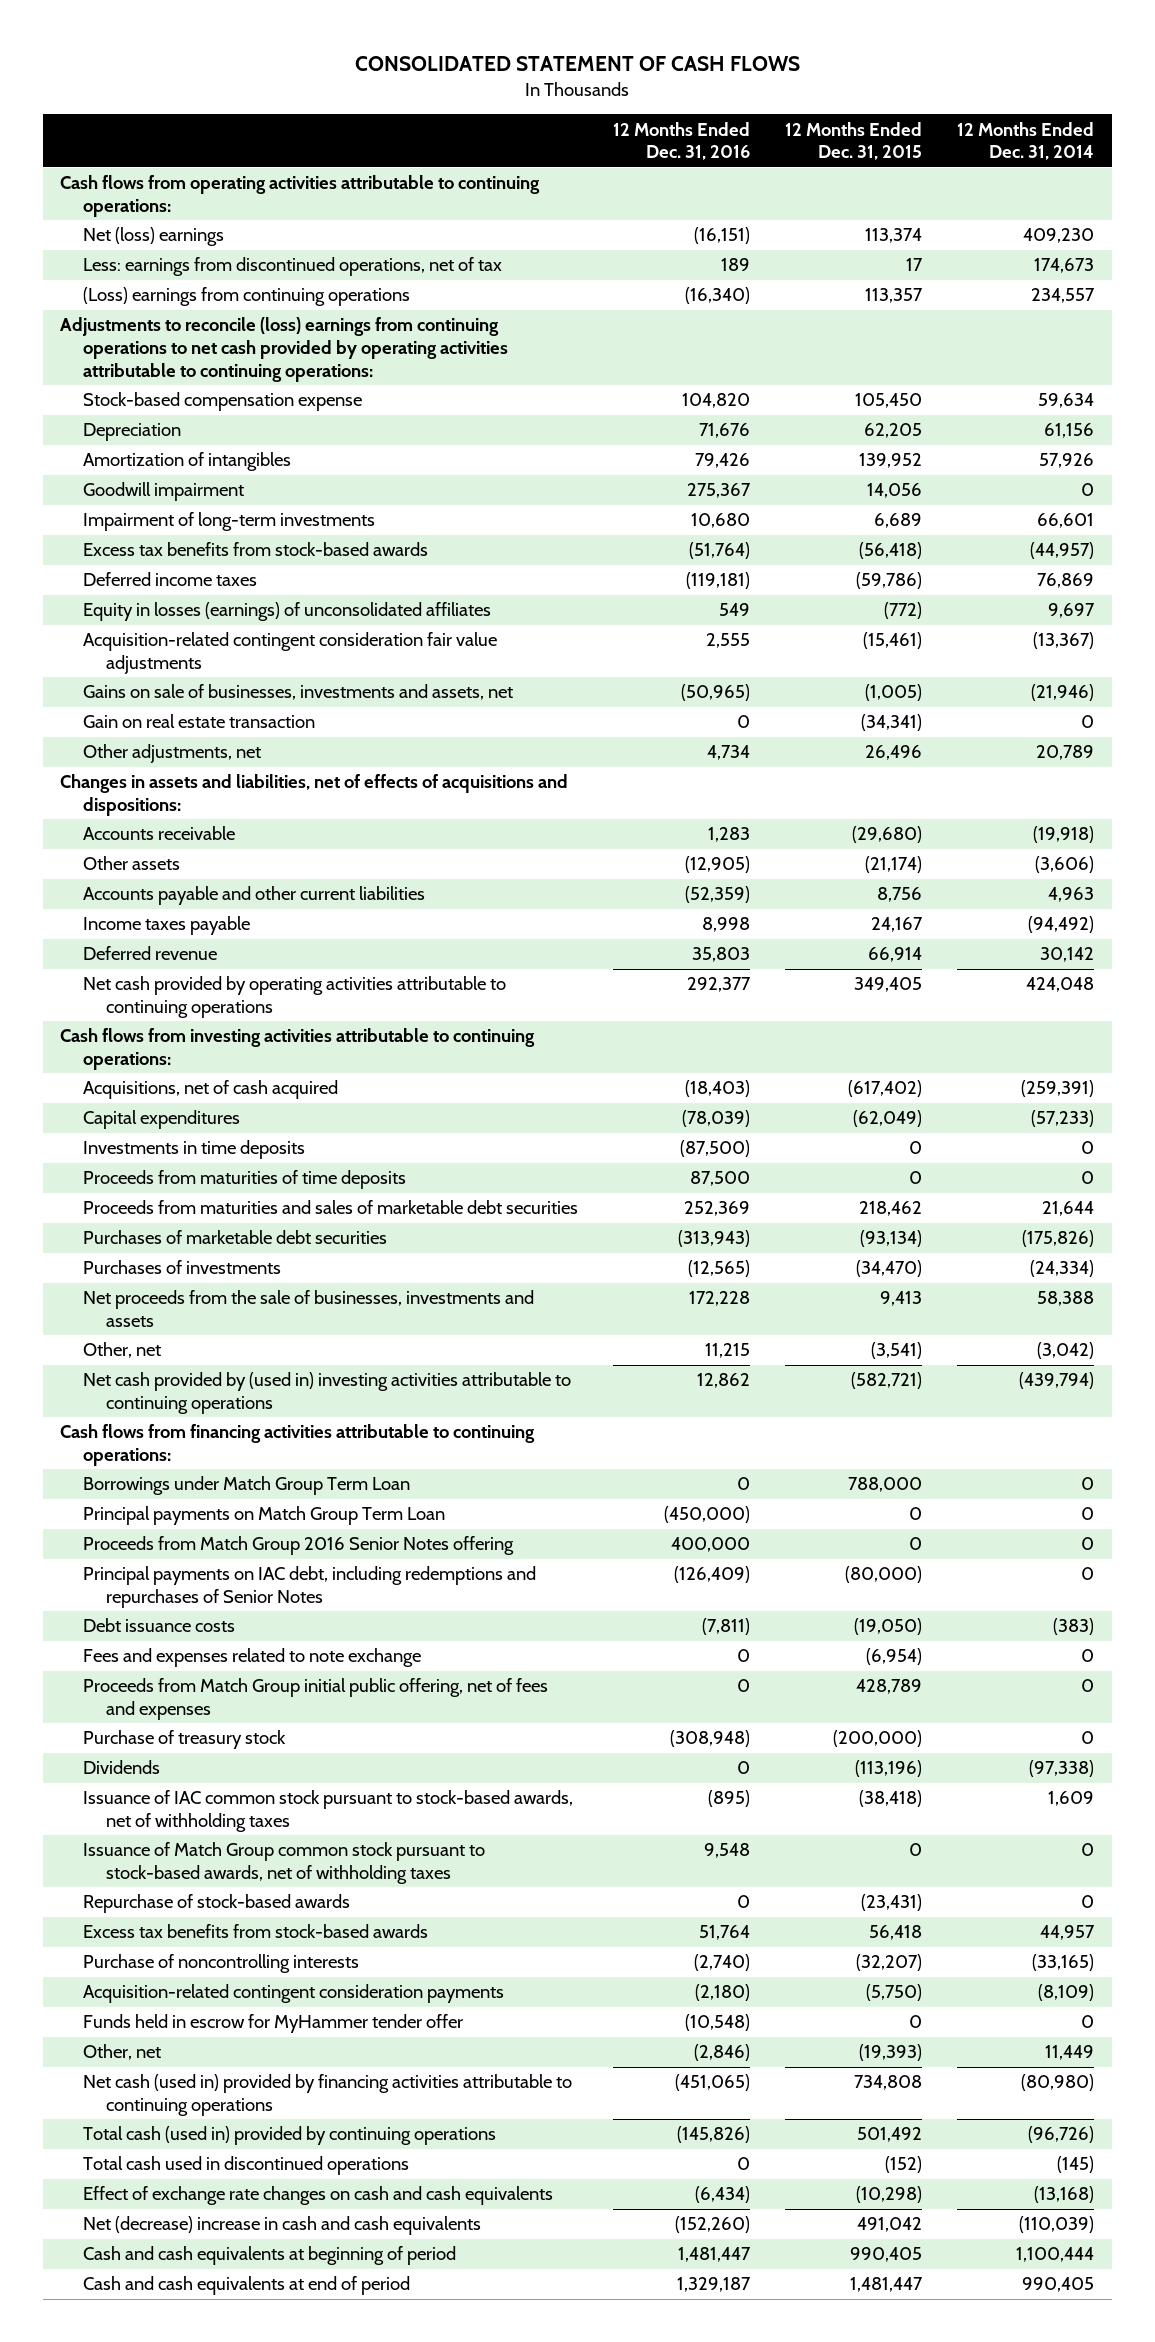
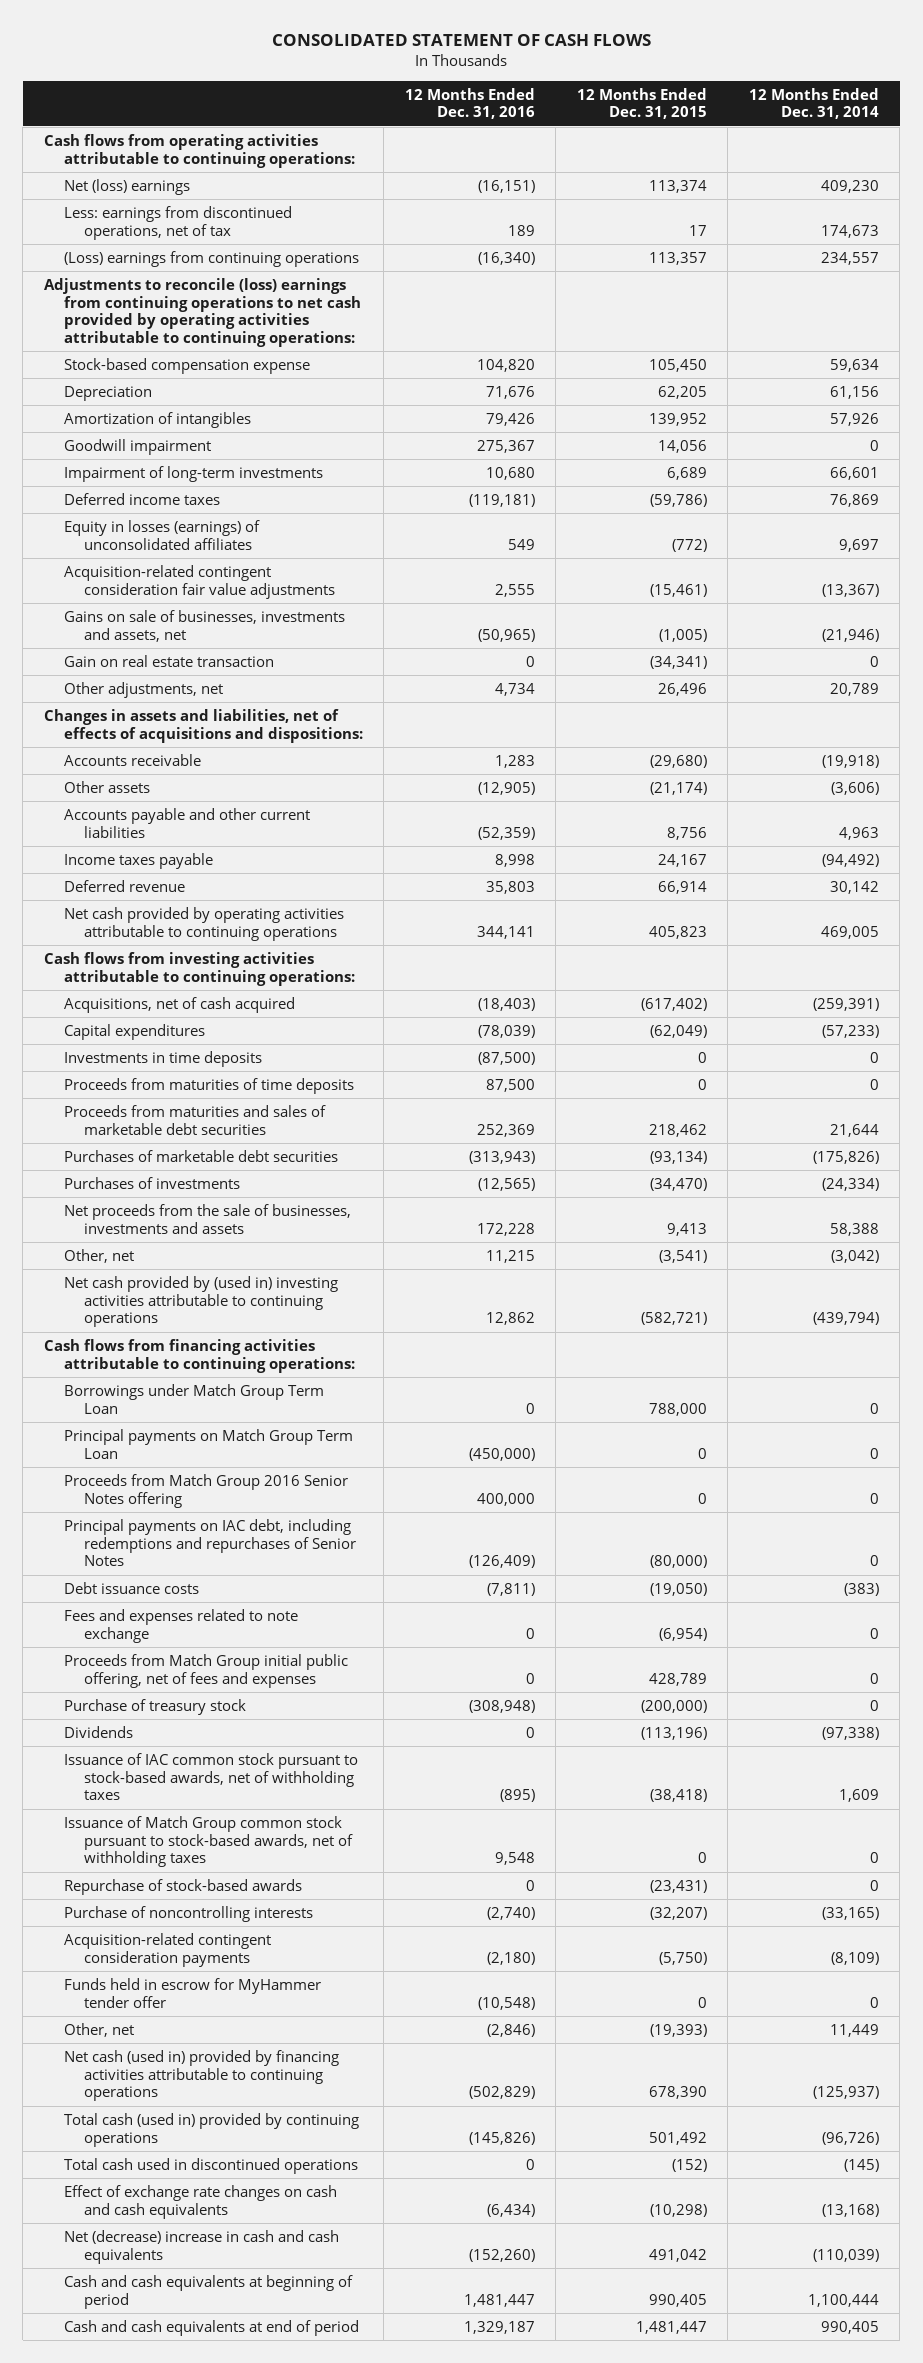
[83,542,429,557] Excess tax benefits from stock-based awards -> none
[687,977,752,993] 292,377 -> [476,925,535,939] 344,141
[854,977,923,993] 349,405 -> [648,925,707,939] 405,823
[1026,977,1095,993] 424,048 -> [820,925,879,939] 469,005
[83,1924,429,1939] Excess tax benefits from stock-based awards -> none
[675,2074,751,2092] (451,065) -> [468,2086,535,2100] (502,829)
[854,2075,923,2091] 734,808 -> [648,2086,707,2100] 678,390
[1021,2074,1095,2092] (80,980) -> [812,2086,879,2100] (125,937)

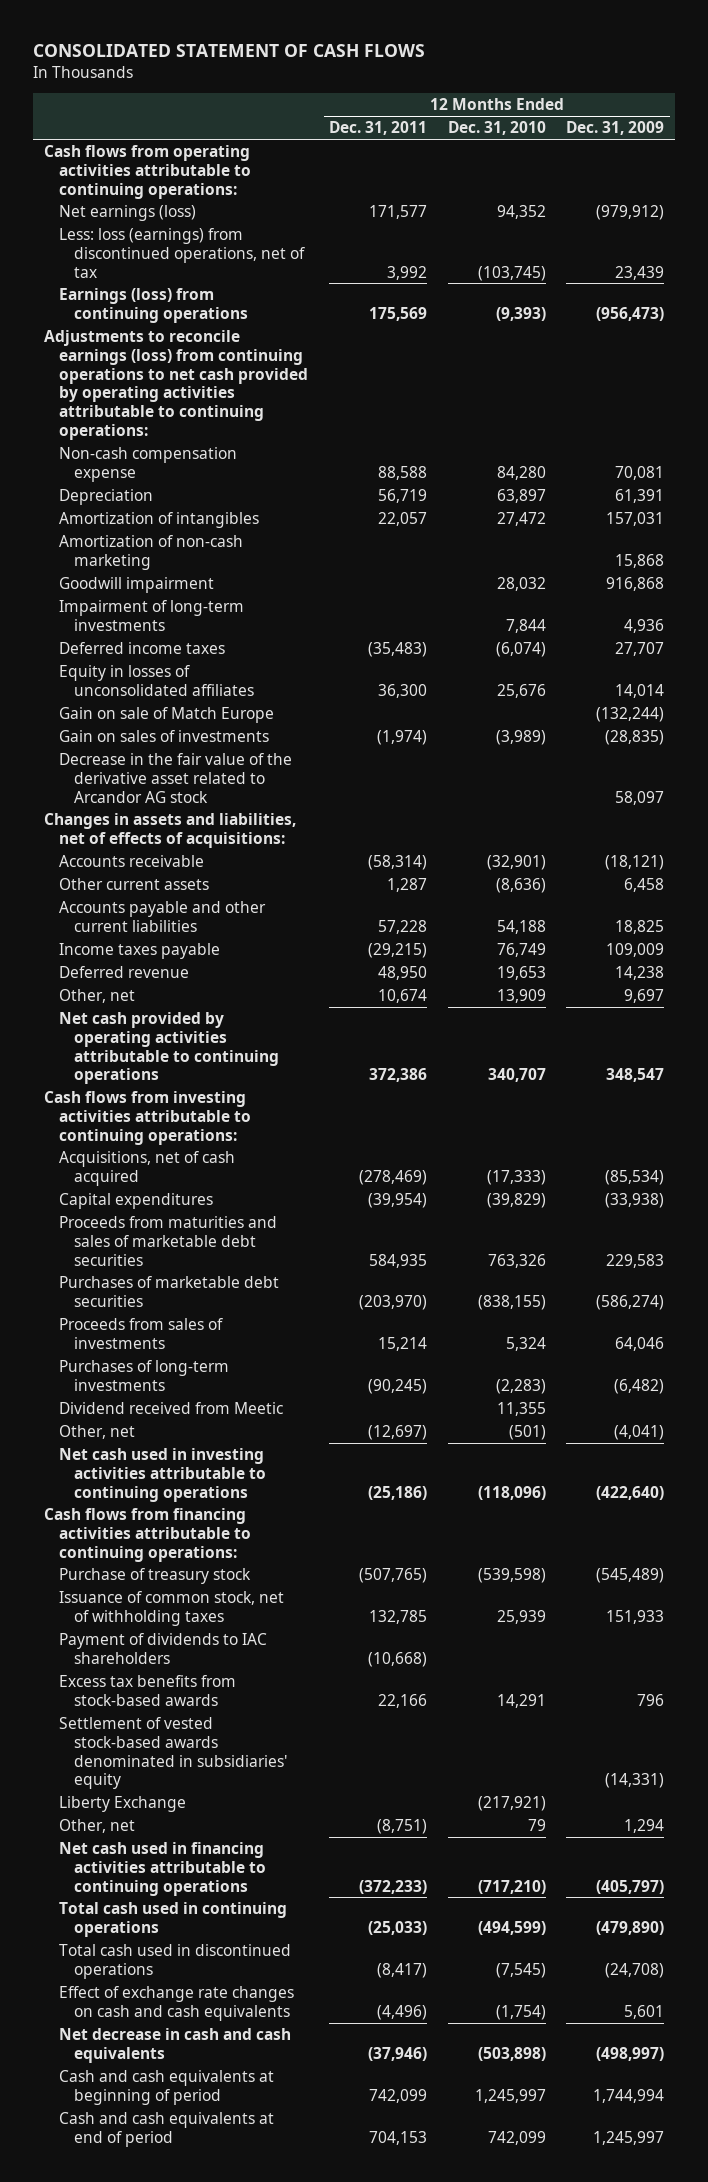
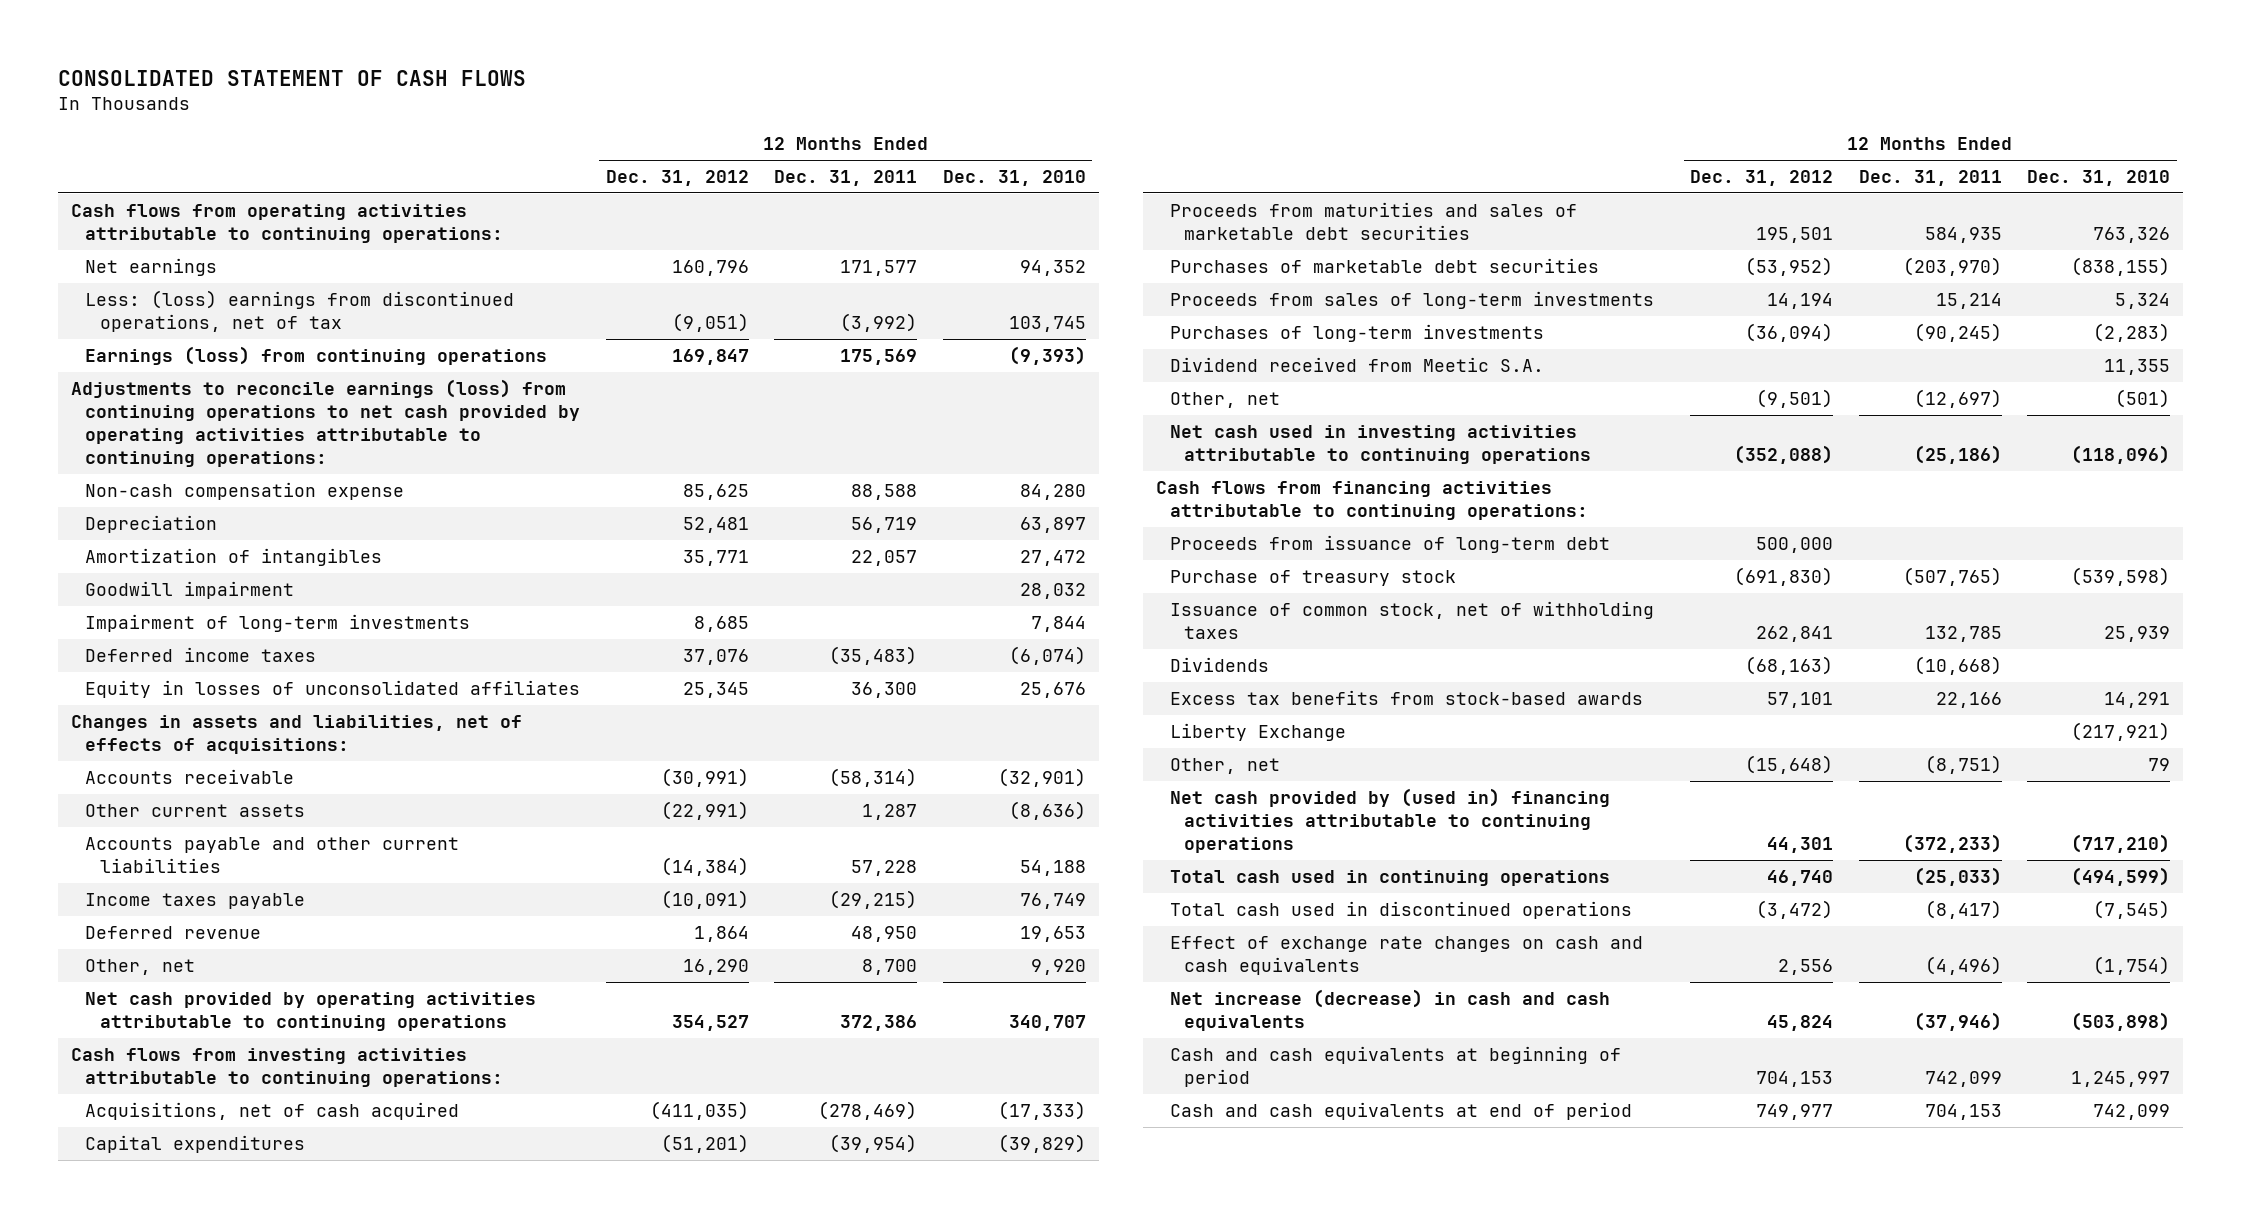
[566,121,665,136] Dec. 31, 2009 -> none
none -> [605,169,749,186] Dec. 31, 2012
[58,204,196,221] Net earnings (loss) -> [85,257,218,276] Net earnings
[58,227,305,278] Less: loss (earnings) from discontinued operations, net of tax -> [85,289,515,332] Less: (loss) earnings from discontinued operations, net of tax
[386,265,427,280] 3,992 -> [840,312,918,332] (3,992)
[477,265,546,281] (103,745) -> [1008,315,1086,332] 103,745
[58,534,243,570] Amortization of non-cash marketing -> none
[58,706,274,723] Gain on sale of Match Europe -> none
[58,729,269,742] Gain on sales of investments -> none
[58,752,292,803] Decrease in the fair value of the derivative asset related to Arcandor AG stock -> none
[377,988,427,1003] 10,674 -> [862,958,918,975] 8,700
[496,988,546,1003] 13,909 -> [1030,958,1086,975] 9,920
[58,1317,223,1349] Proceeds from sales of investments -> [1169,290,1654,309] Proceeds from sales of long-term investments
[58,1401,283,1414] Dividend received from Meetic -> [1169,356,1544,372] Dividend received from Meetic S.A.
none -> [1169,534,1610,553] Proceeds from issuance of long-term debt
[58,1632,267,1664] Payment of dividends to IAC shareholders -> [1169,656,1269,672] Dividends
[58,1716,287,1790] Settlement of vested stock-based awards denominated in subsidiaries' equity -> none
[58,1841,266,1896] Net cash used in financing activities attributable to continuing operations -> [1169,787,1610,853] Net cash provided by (used in) financing activities attributable to continuing operations
[58,2027,291,2063] Net decrease in cash and cash equivalents -> [1169,988,1610,1031] Net increase (decrease) in cash and cash equivalents

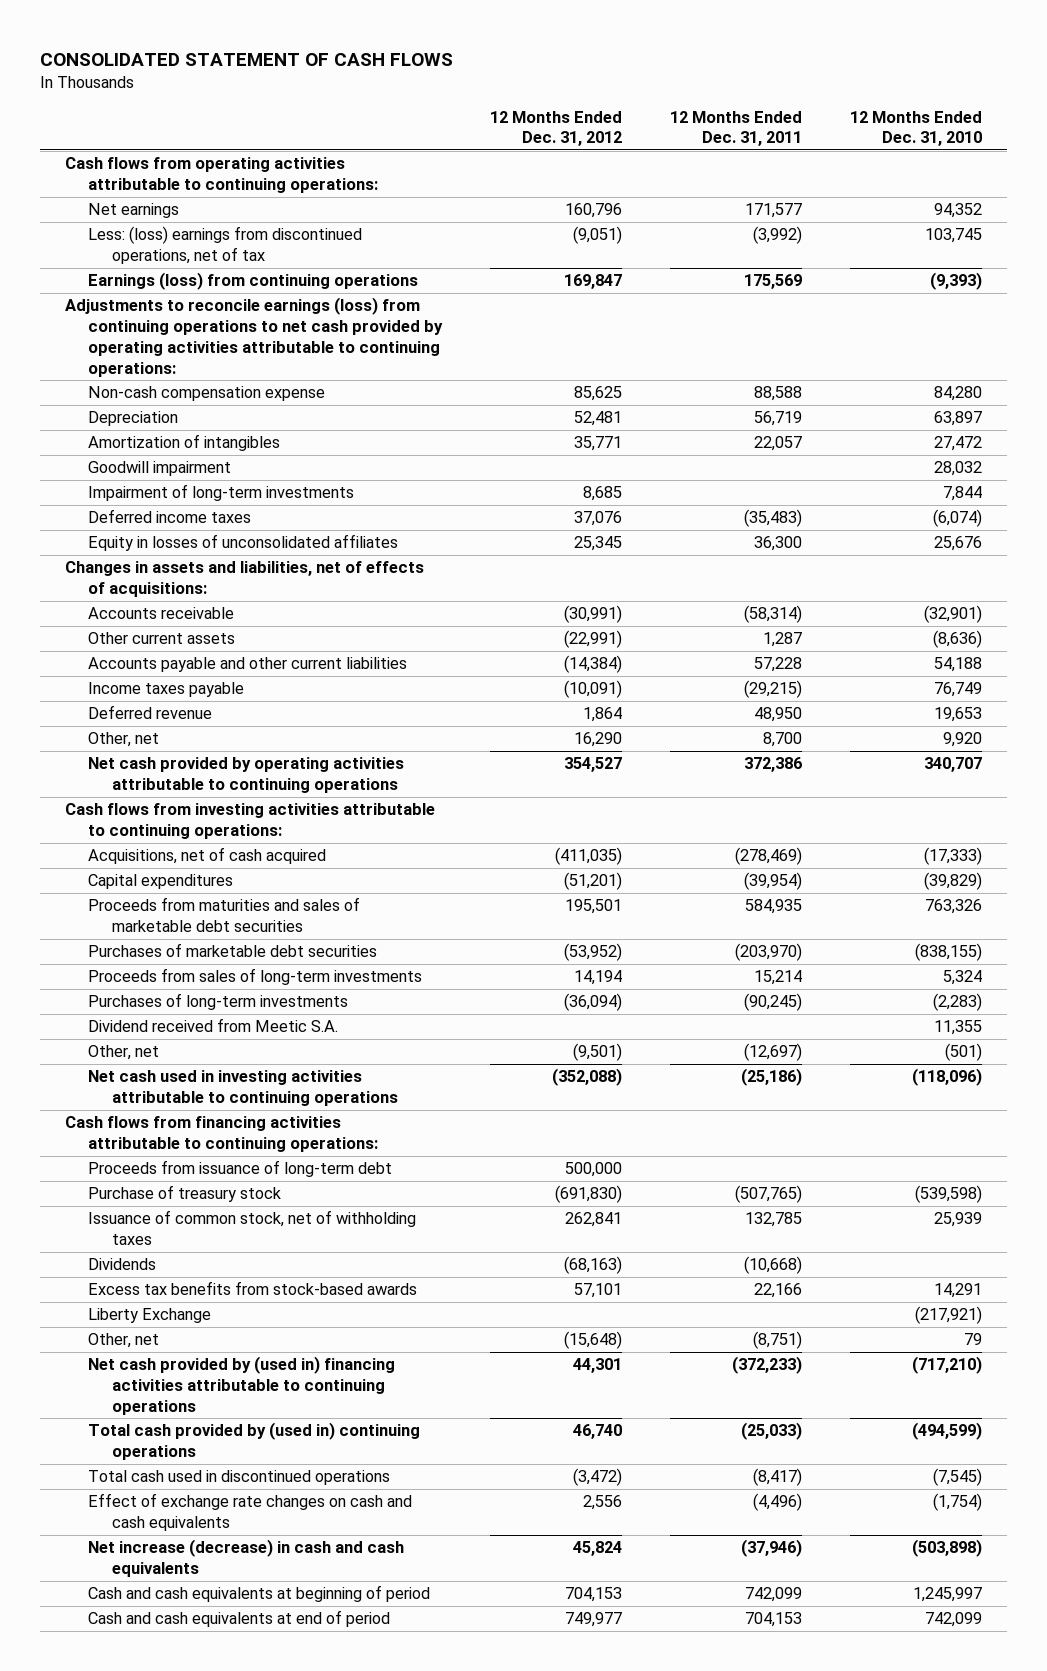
[1169,869,1610,886] Total cash used in continuing operations -> [88,1422,421,1460] Total cash provided by (used in) continuing operations

